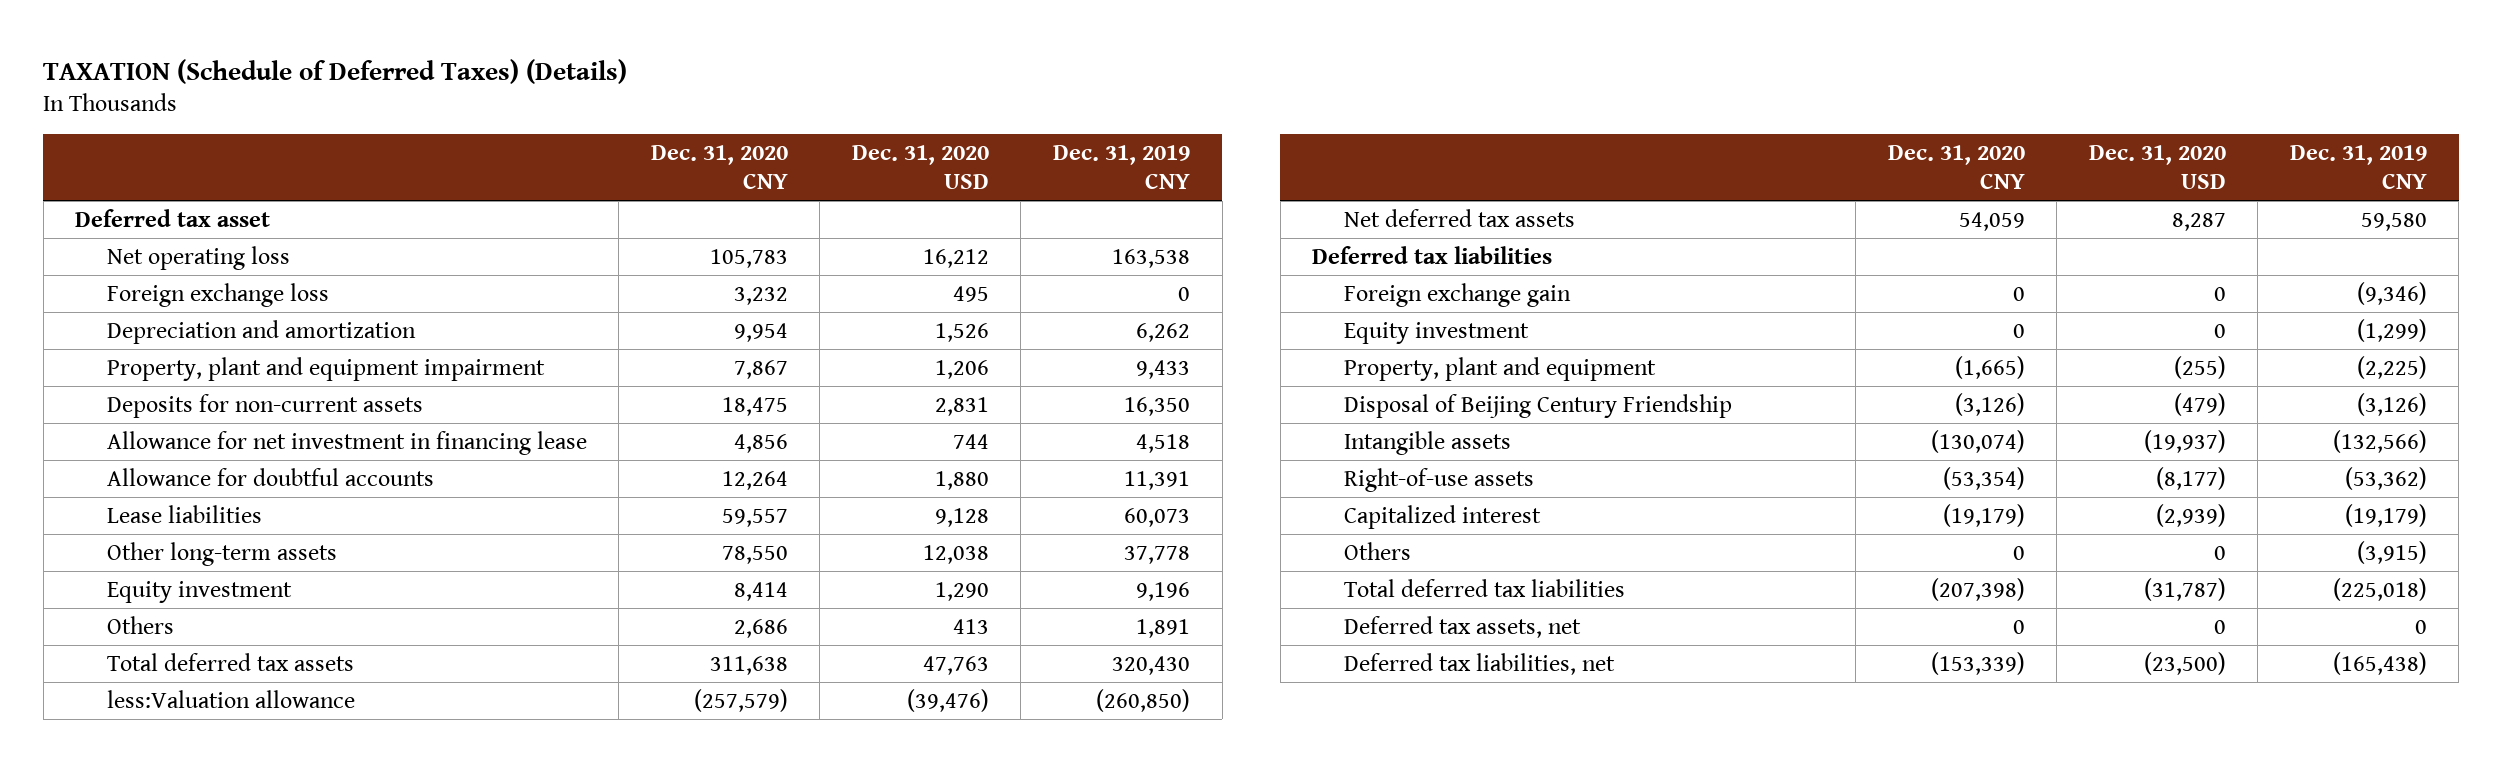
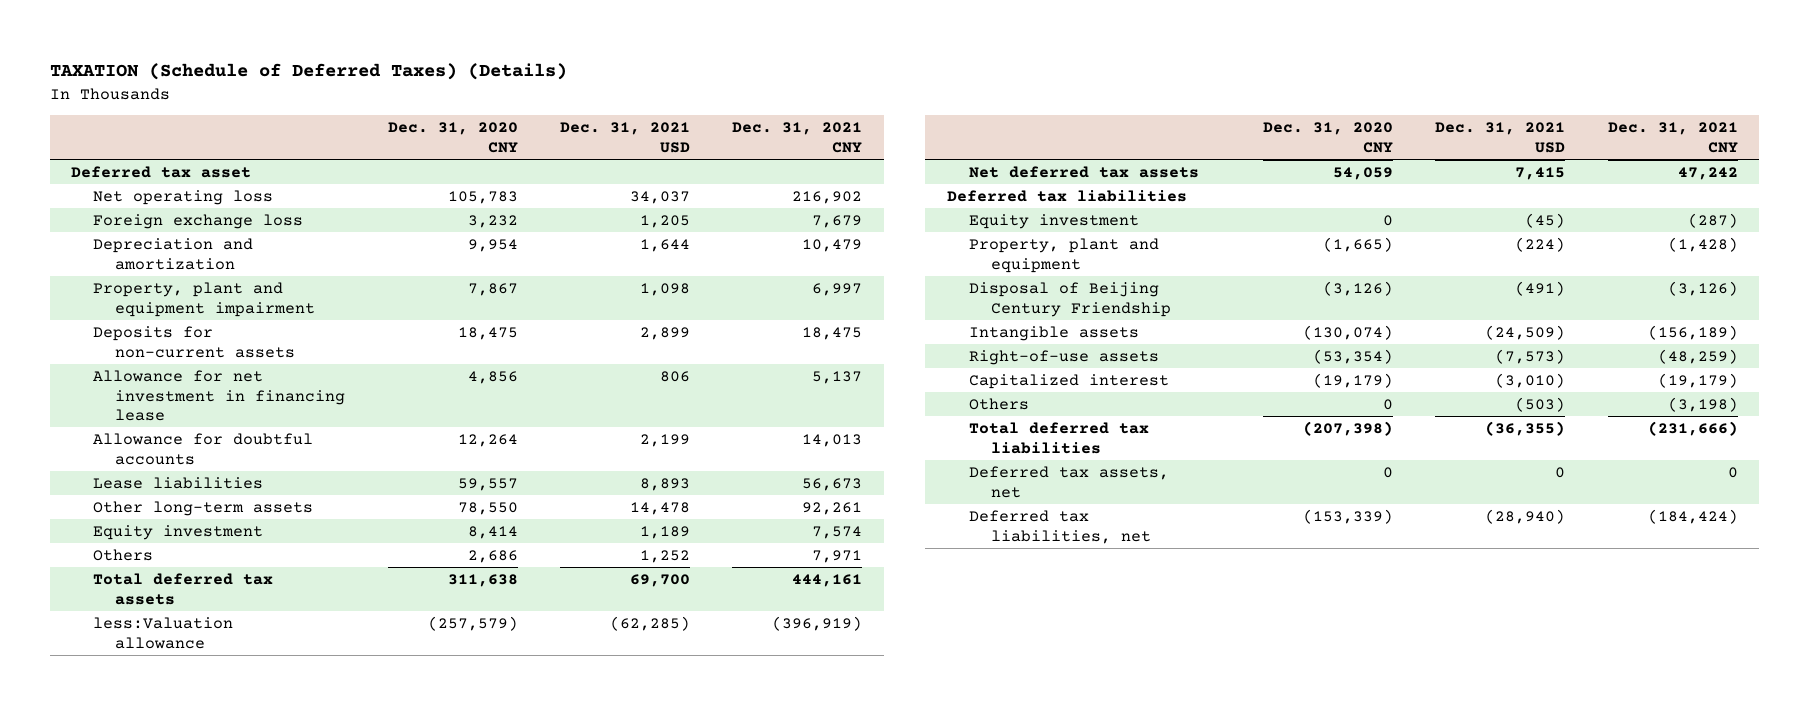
[851,145,989,189] Dec. 31, 2020 USD -> none
[1052,145,1190,189] Dec. 31, 2019 CNY -> none
none -> [560,122,691,153] Dec. 31, 2021 USD
none -> [732,122,863,153] Dec. 31, 2021 CNY
[1343,282,1571,307] Foreign exchange gain -> none

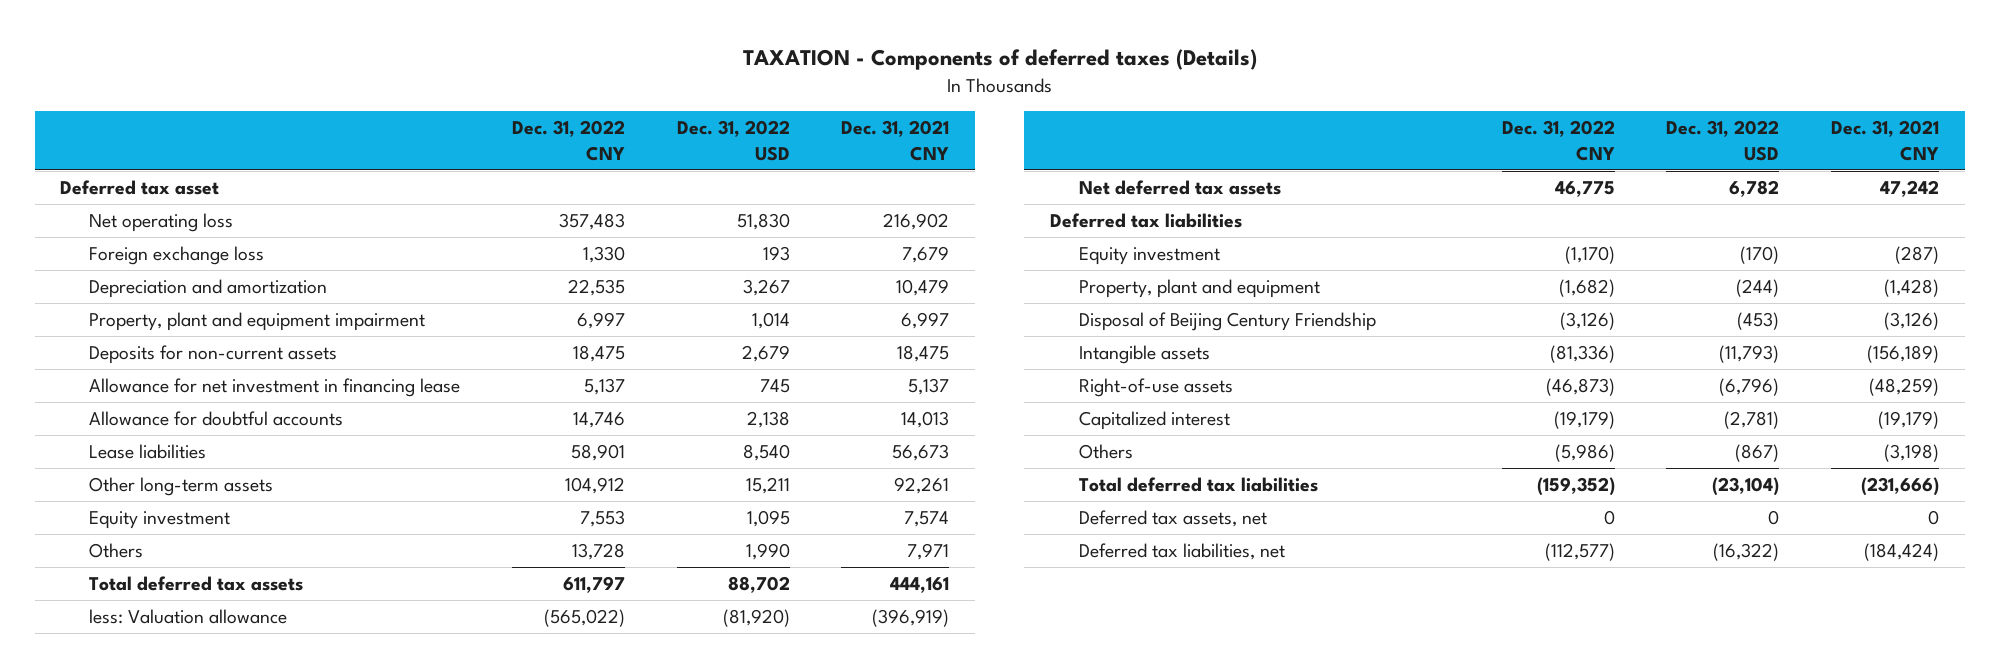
[50,63,568,81] TAXATION (Schedule of Deferred Taxes) (Details) -> [742,49,1257,71] TAXATION - Components of deferred taxes (Details)
[387,122,518,153] Dec. 31, 2020 CNY -> none
[560,122,691,153] Dec. 31, 2021 USD -> none
none -> [511,120,625,161] Dec. 31, 2022 CNY
none -> [676,120,790,161] Dec. 31, 2022 USD
[93,617,234,649] less:Valuation allowance -> [89,608,288,624] less: Valuation allowance

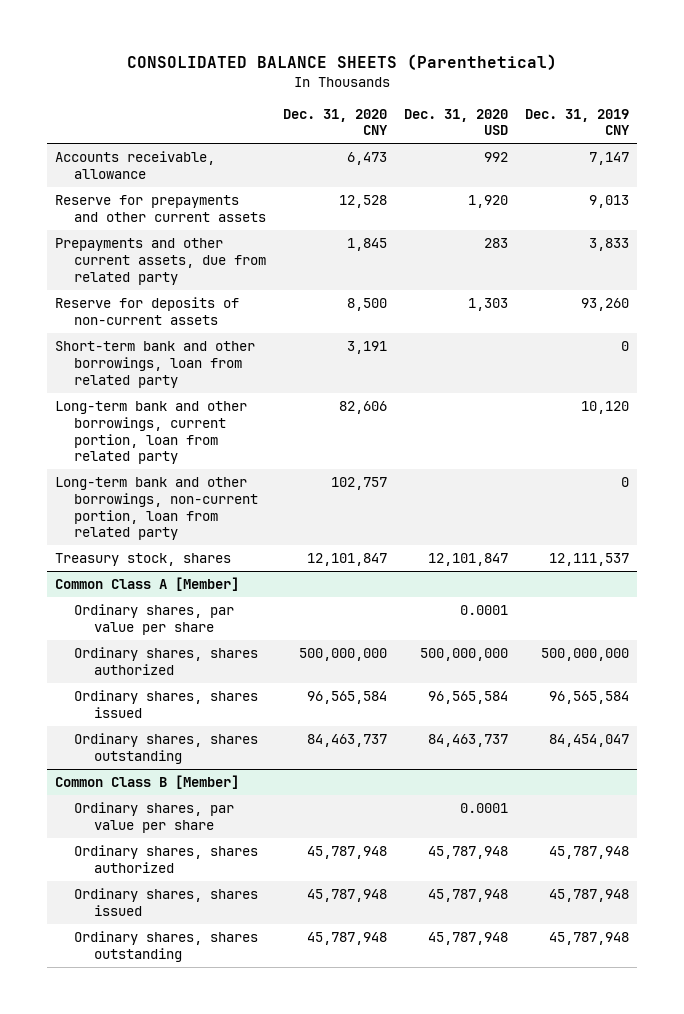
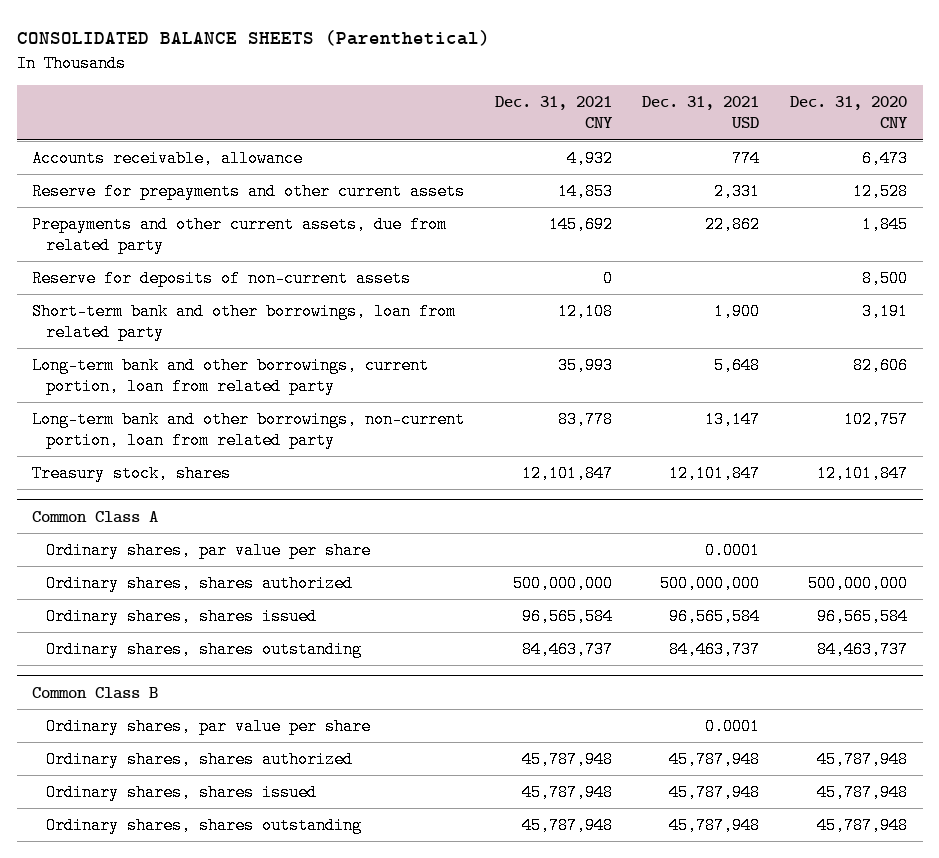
[404,108,509,136] Dec. 31, 2020 USD -> none
[525,108,631,136] Dec. 31, 2019 CNY -> none
none -> [494,96,613,129] Dec. 31, 2021 CNY
none -> [642,96,760,129] Dec. 31, 2021 USD
[54,577,239,592] Common Class A [Member] -> [32,510,159,523] Common Class A
[54,775,239,790] Common Class B [Member] -> [32,686,159,699] Common Class B

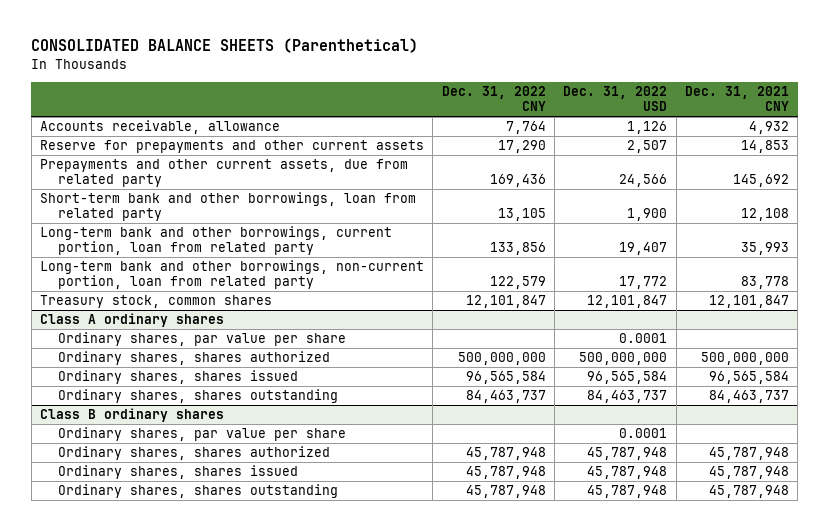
[642,96,760,129] Dec. 31, 2021 USD -> none
[790,96,909,129] Dec. 31, 2020 CNY -> none
none -> [441,85,546,112] Dec. 31, 2022 CNY
none -> [563,85,668,112] Dec. 31, 2022 USD
[32,270,412,288] Reserve for deposits of non-current assets -> none
[32,465,232,483] Treasury stock, shares -> [40,295,273,309] Treasury stock, common shares
[32,510,159,523] Common Class A -> [40,313,225,328] Class A ordinary shares
[32,686,159,699] Common Class B -> [40,408,225,423] Class B ordinary shares

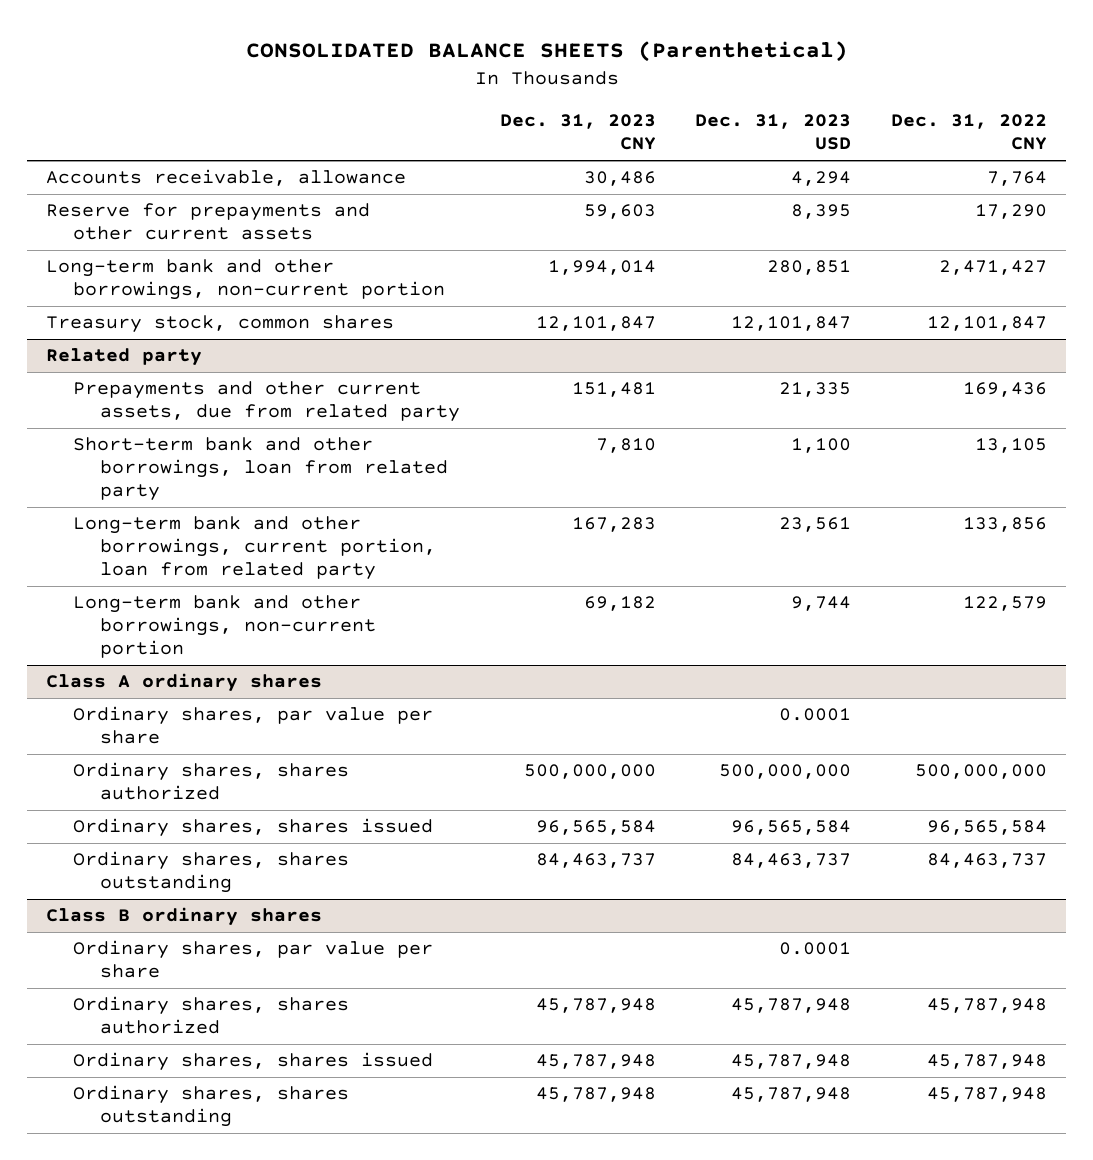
[563,85,668,112] Dec. 31, 2022 USD -> none
[684,85,789,112] Dec. 31, 2021 CNY -> none
none -> [499,114,656,151] Dec. 31, 2023 CNY
none -> [695,114,852,151] Dec. 31, 2023 USD
none -> [46,259,446,301] Long-term bank and other borrowings, non-current portion
[40,295,273,309] Treasury stock, common shares -> [46,315,395,334] Treasury stock, common shares
none -> [46,348,203,367] Related party
[40,260,425,290] Long-term bank and other borrowings, non-current portion, loan from related party -> [73,595,377,659] Long-term bank and other borrowings, non-current portion

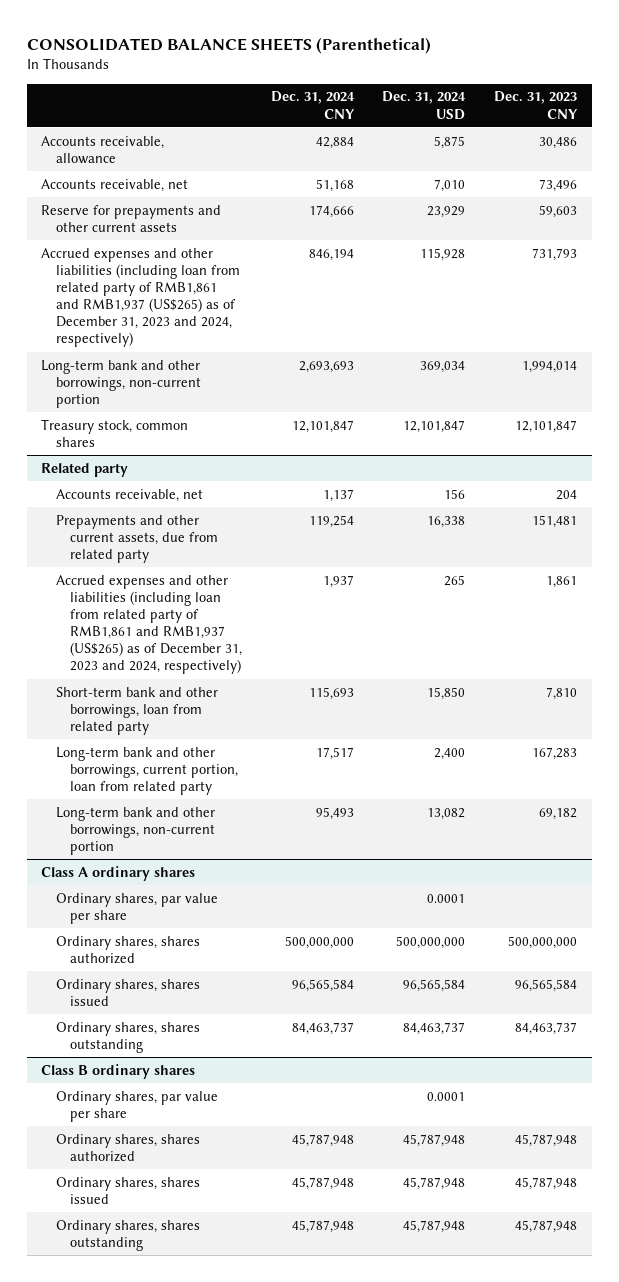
[695,114,852,151] Dec. 31, 2023 USD -> none
[890,114,1047,151] Dec. 31, 2022 CNY -> none
none -> [270,91,355,119] Dec. 31, 2024 CNY
none -> [382,91,467,120] Dec. 31, 2024 USD
none -> [41,178,189,192] Accounts receivable, net
none -> [41,247,240,348] Accrued expenses and other liabilities (including loan from related party of RMB1,861 and RMB1,937 (US$265) as of December 31, 2023 and 2024, respectively)
none -> [55,488,203,502] Accounts receivable, net
none -> [55,574,242,675] Accrued expenses and other liabilities (including loan from related party of RMB1,861 and RMB1,937 (US$265) as of December 31, 2023 and 2024, respectively)

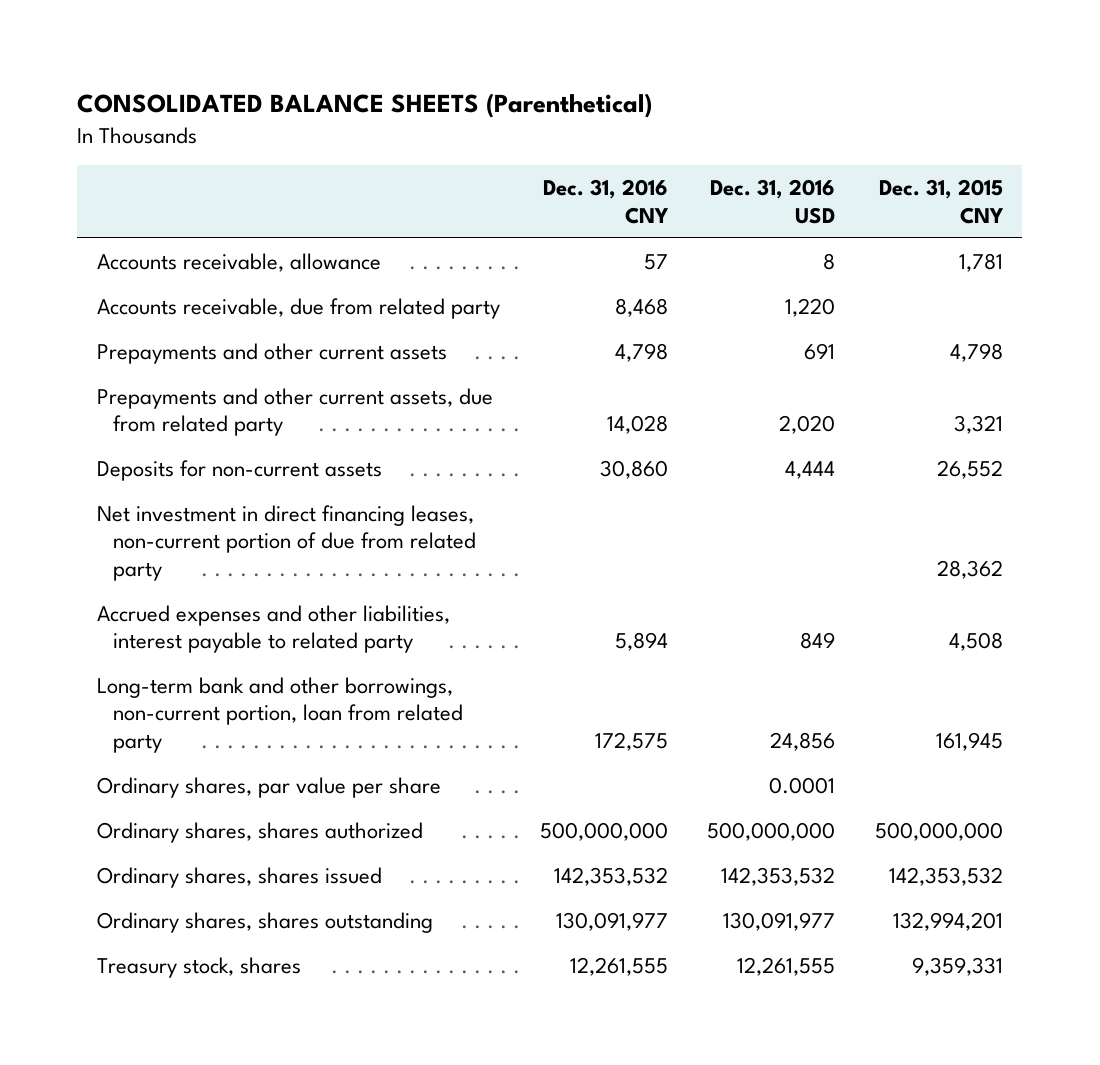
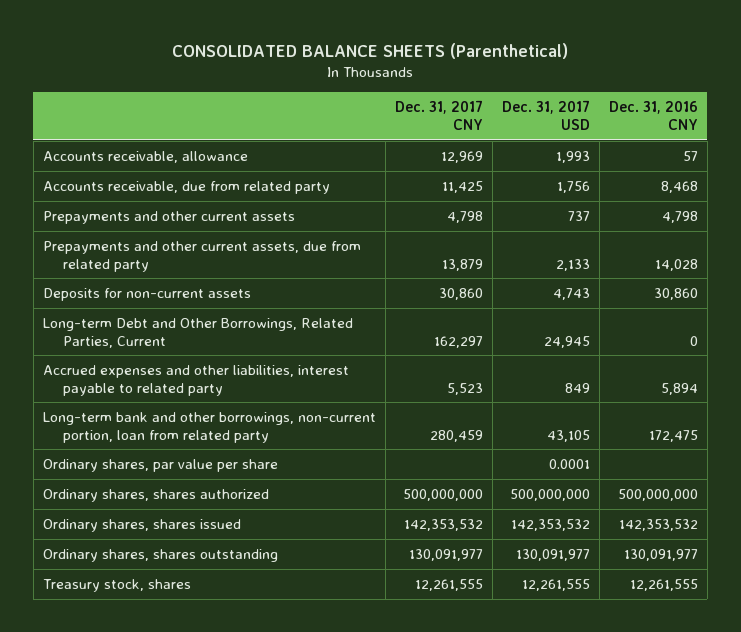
[710,179,836,224] Dec. 31, 2016 USD -> none
[878,179,1004,224] Dec. 31, 2015 CNY -> none
none -> [394,100,483,131] Dec. 31, 2017 CNY
none -> [501,100,590,131] Dec. 31, 2017 USD
[97,504,477,582] Net investment in direct financing leases, non-current portion of due from related party -> none
none -> [42,317,353,348] Long-term Debt and Other Borrowings, Related Parties, Current
[594,732,668,752] 172,575 -> [648,429,698,442] 172,475

